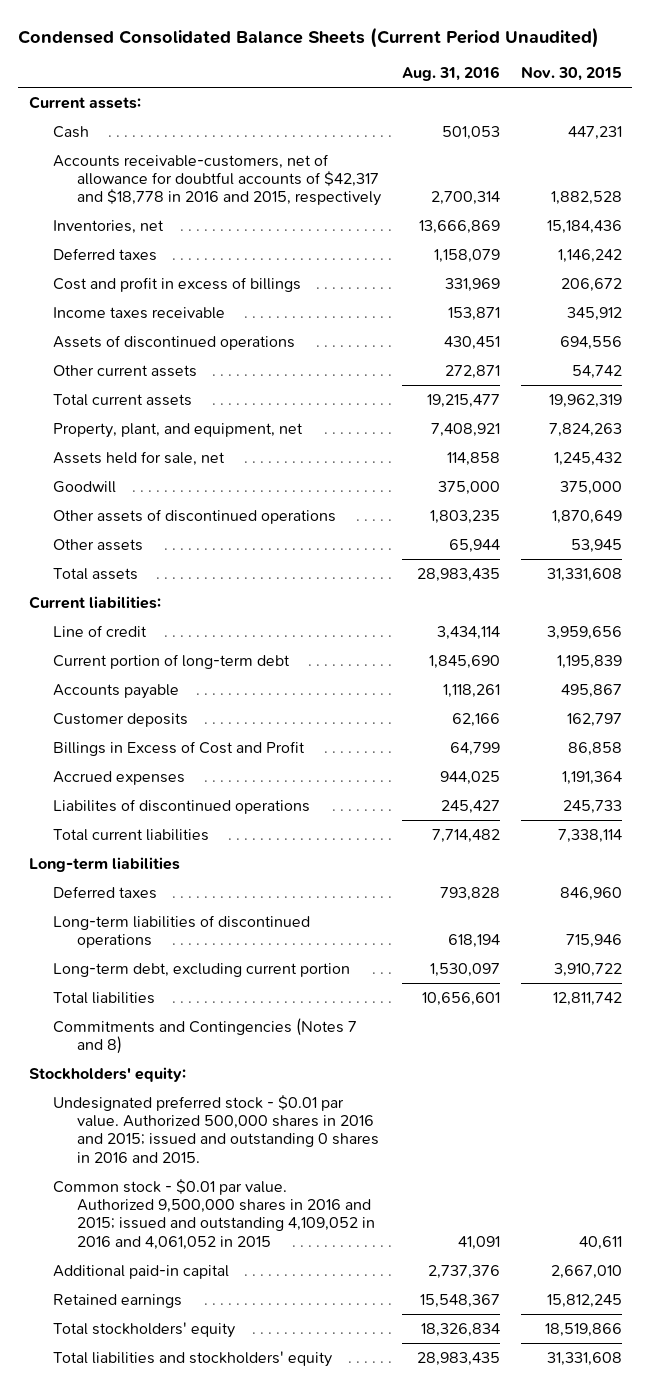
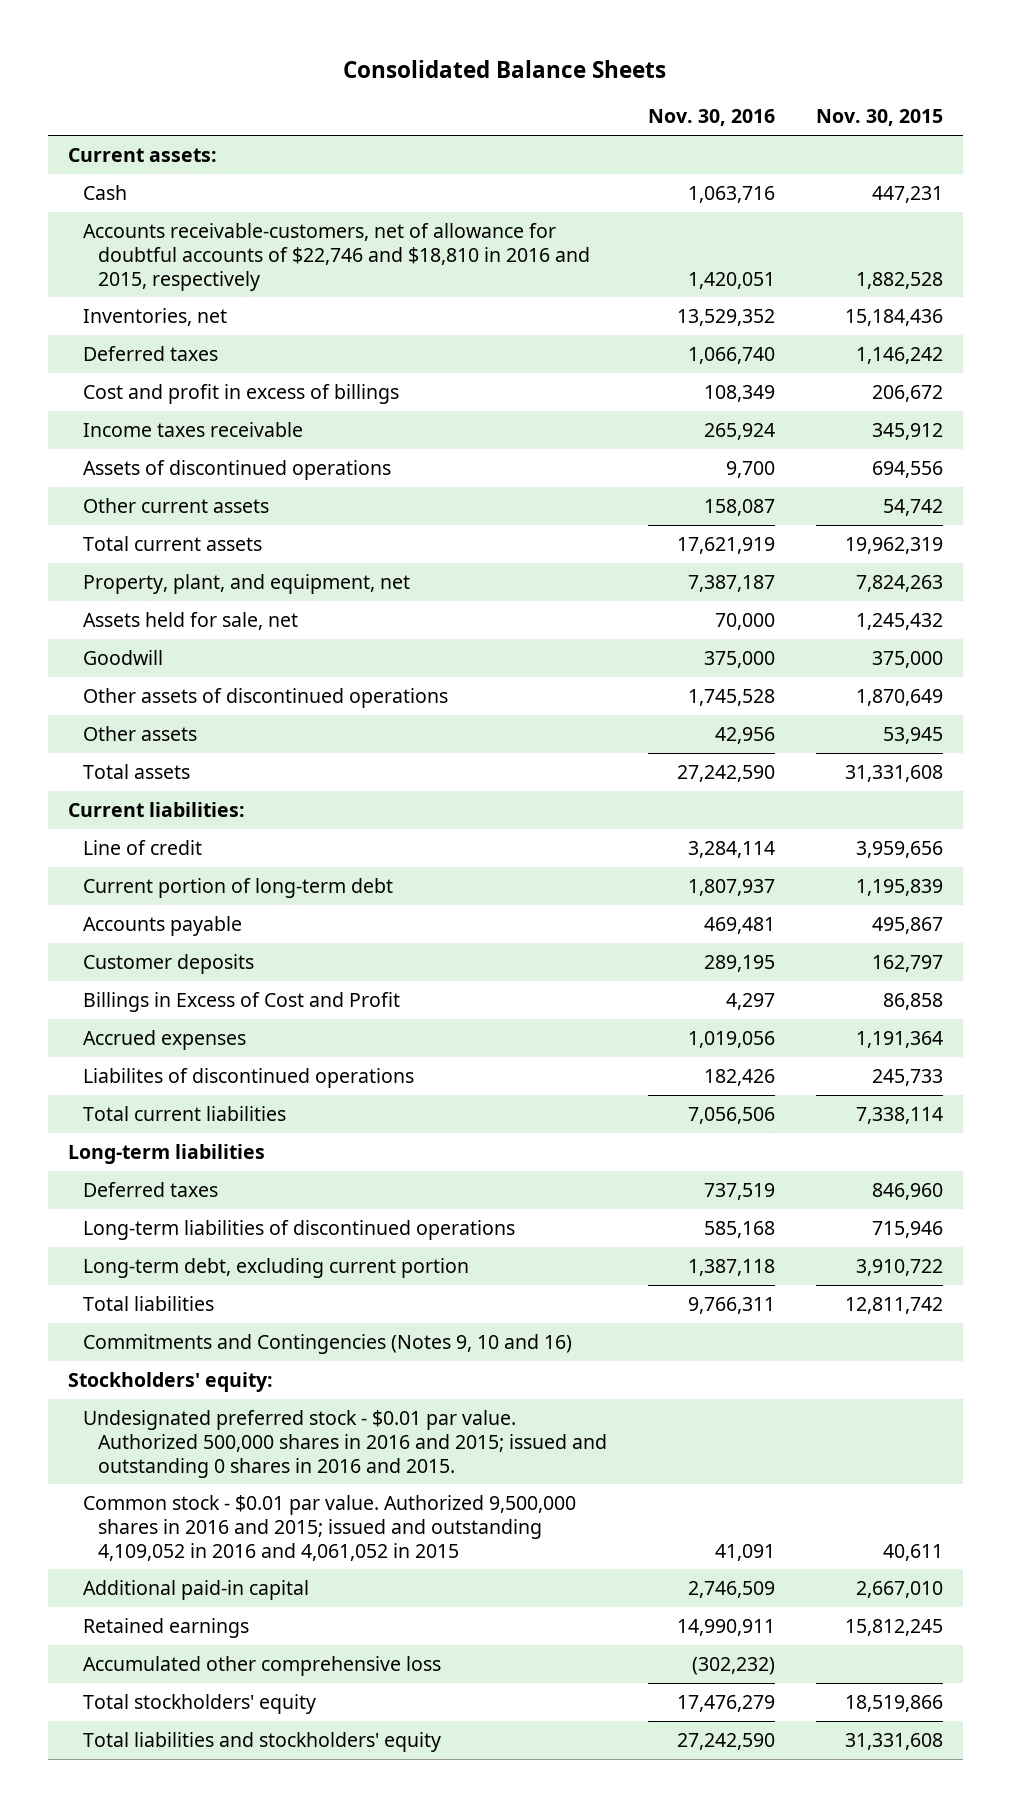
[18,26,600,48] Condensed Consolidated Balance Sheets (Current Period Unaudited) -> [343,60,667,79] Consolidated Balance Sheets
[401,66,500,82] Aug. 31, 2016 -> none
none -> [647,109,775,127] Nov. 30, 2016
[52,153,382,207] Accounts receivable-customers, net of allowance for doubtful accounts of $42,317 and $18,778 in 2016 and 2015, respectively -> [83,222,591,291] Accounts receivable-customers, net of allowance for doubtful accounts of $22,746 and $18,810 in 2016 and 2015, respectively
[52,1017,357,1055] Commitments and Contingencies (Notes 7 and 8) -> [83,1333,573,1354] Commitments and Contingencies (Notes 9, 10 and 16)
none -> [83,1655,442,1676] Accumulated other comprehensive loss

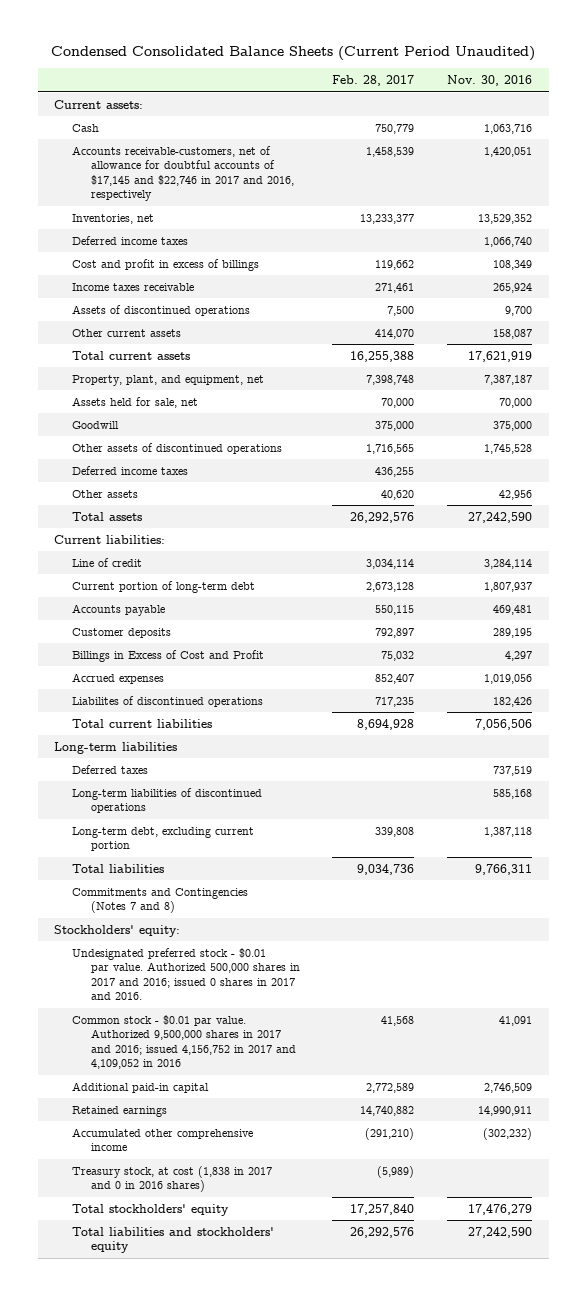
[343,60,667,79] Consolidated Balance Sheets -> [51,46,536,62] Condensed Consolidated Balance Sheets (Current Period Unaudited)
[815,109,943,127] Nov. 30, 2015 -> none
none -> [332,74,415,86] Feb. 28, 2017
[83,222,591,291] Accounts receivable-customers, net of allowance for doubtful accounts of $22,746 and $18,810 in 2016 and 2015, respectively -> [72,145,294,202] Accounts receivable-customers, net of allowance for doubtful accounts of $17,145 and $22,746 in 2017 and 2016, respectively
[83,345,219,361] Deferred taxes -> [72,235,189,245] Deferred income taxes
none -> [72,465,189,475] Deferred income taxes
[83,1333,573,1354] Commitments and Contingencies (Notes 9, 10 and 16) -> [72,887,249,914] Commitments and Contingencies (Notes 7 and 8)
[83,1409,608,1478] Undesignated preferred stock - $0.01 par value. Authorized 500,000 shares in 2016 and 2015; issued and outstanding 0 shares in 2016 and 2015. -> [72,947,300,1001] Undesignated preferred stock - $0.01 par value. Authorized 500,000 shares in 2017 and 2016; issued 0 shares in 2017 and 2016.
[83,1494,577,1561] Common stock - $0.01 par value. Authorized 9,500,000 shares in 2016 and 2015; issued and outstanding 4,109,052 in 2016 and 4,061,052 in 2015 -> [72,1014,296,1070] Common stock - $0.01 par value. Authorized 9,500,000 shares in 2017 and 2016; issued 4,156,752 in 2017 and 4,109,052 in 2016
[83,1655,442,1676] Accumulated other comprehensive loss -> [72,1127,254,1152] Accumulated other comprehensive income
none -> [72,1165,273,1193] Treasury stock, at cost (1,838 in 2017 and 0 in 2016 shares)

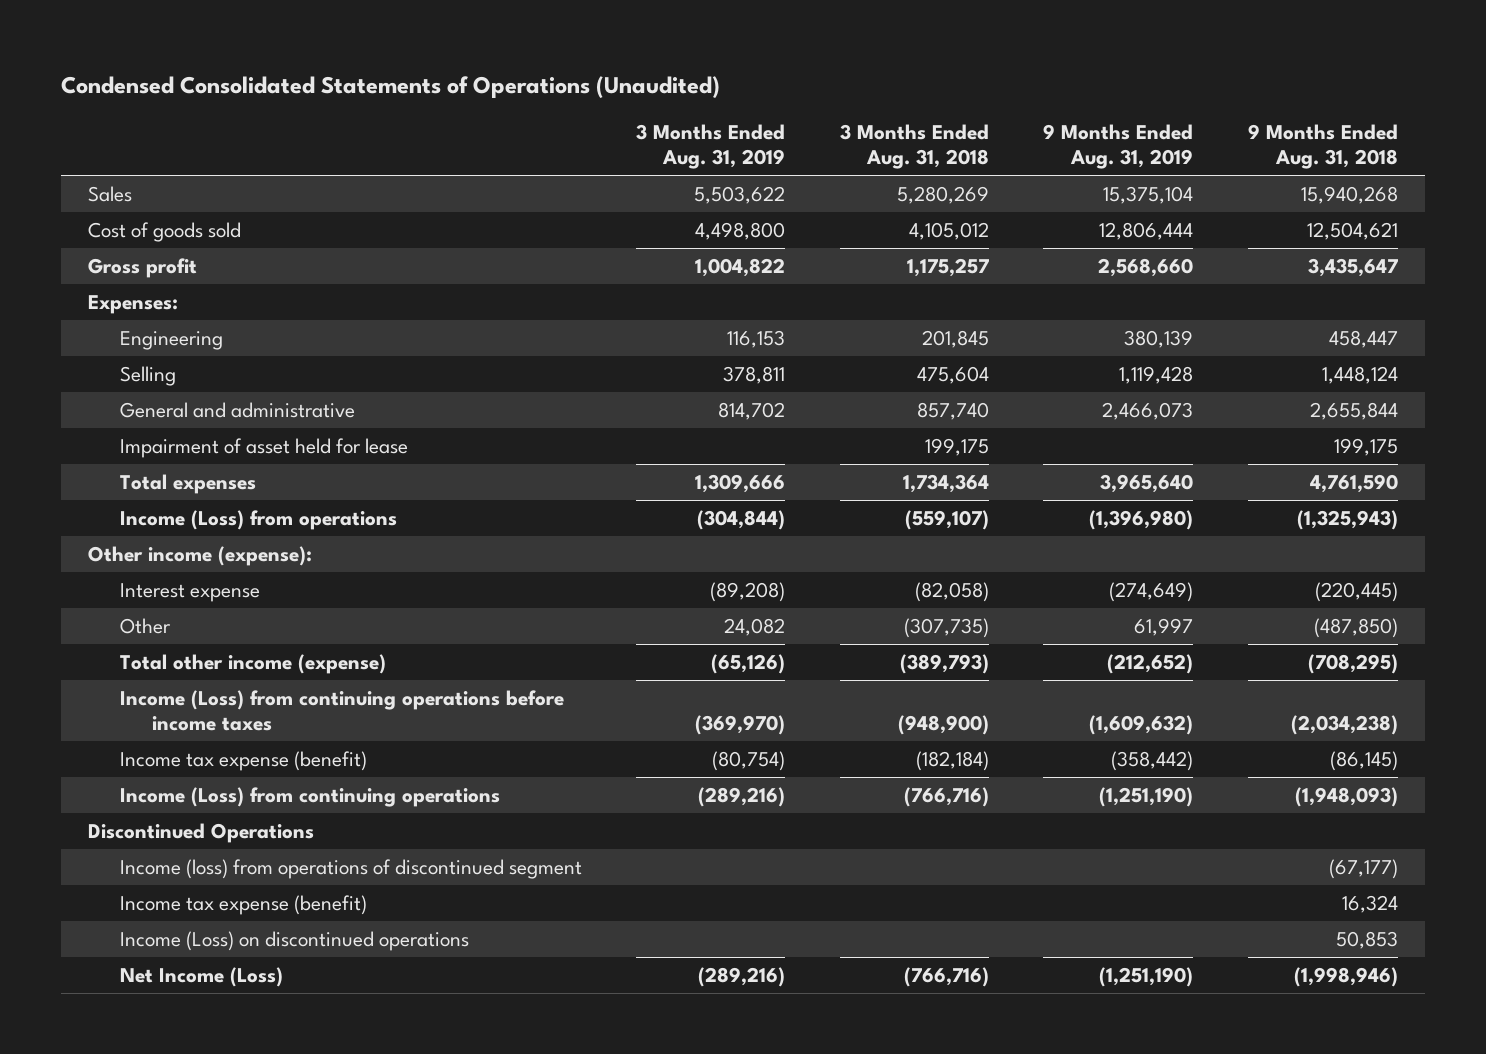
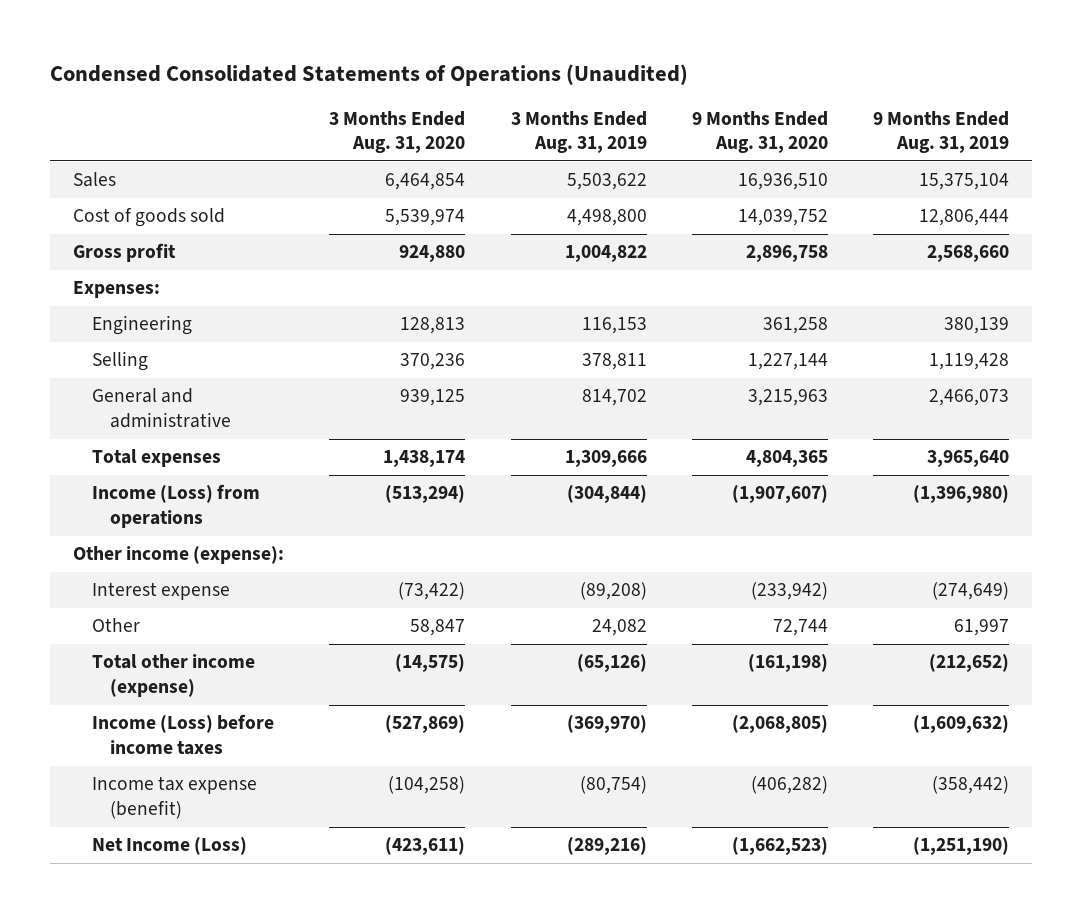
[839,124,989,170] 3 Months Ended Aug. 31, 2018 -> none
[1247,124,1398,170] 9 Months Ended Aug. 31, 2018 -> none
none -> [329,110,466,154] 3 Months Ended Aug. 31, 2020
none -> [691,110,828,154] 9 Months Ended Aug. 31, 2020
[119,437,408,458] Impairment of asset held for lease -> none
[119,689,564,731] Income (Loss) from continuing operations before income taxes -> [91,714,274,756] Income (Loss) before income taxes
[119,786,500,807] Income (Loss) from continuing operations -> none
[87,822,314,843] Discontinued Operations -> none
[119,858,582,879] Income (loss) from operations of discontinued segment -> none
[119,894,367,915] Income tax expense (benefit) -> none
[119,930,469,951] Income (Loss) on discontinued operations -> none

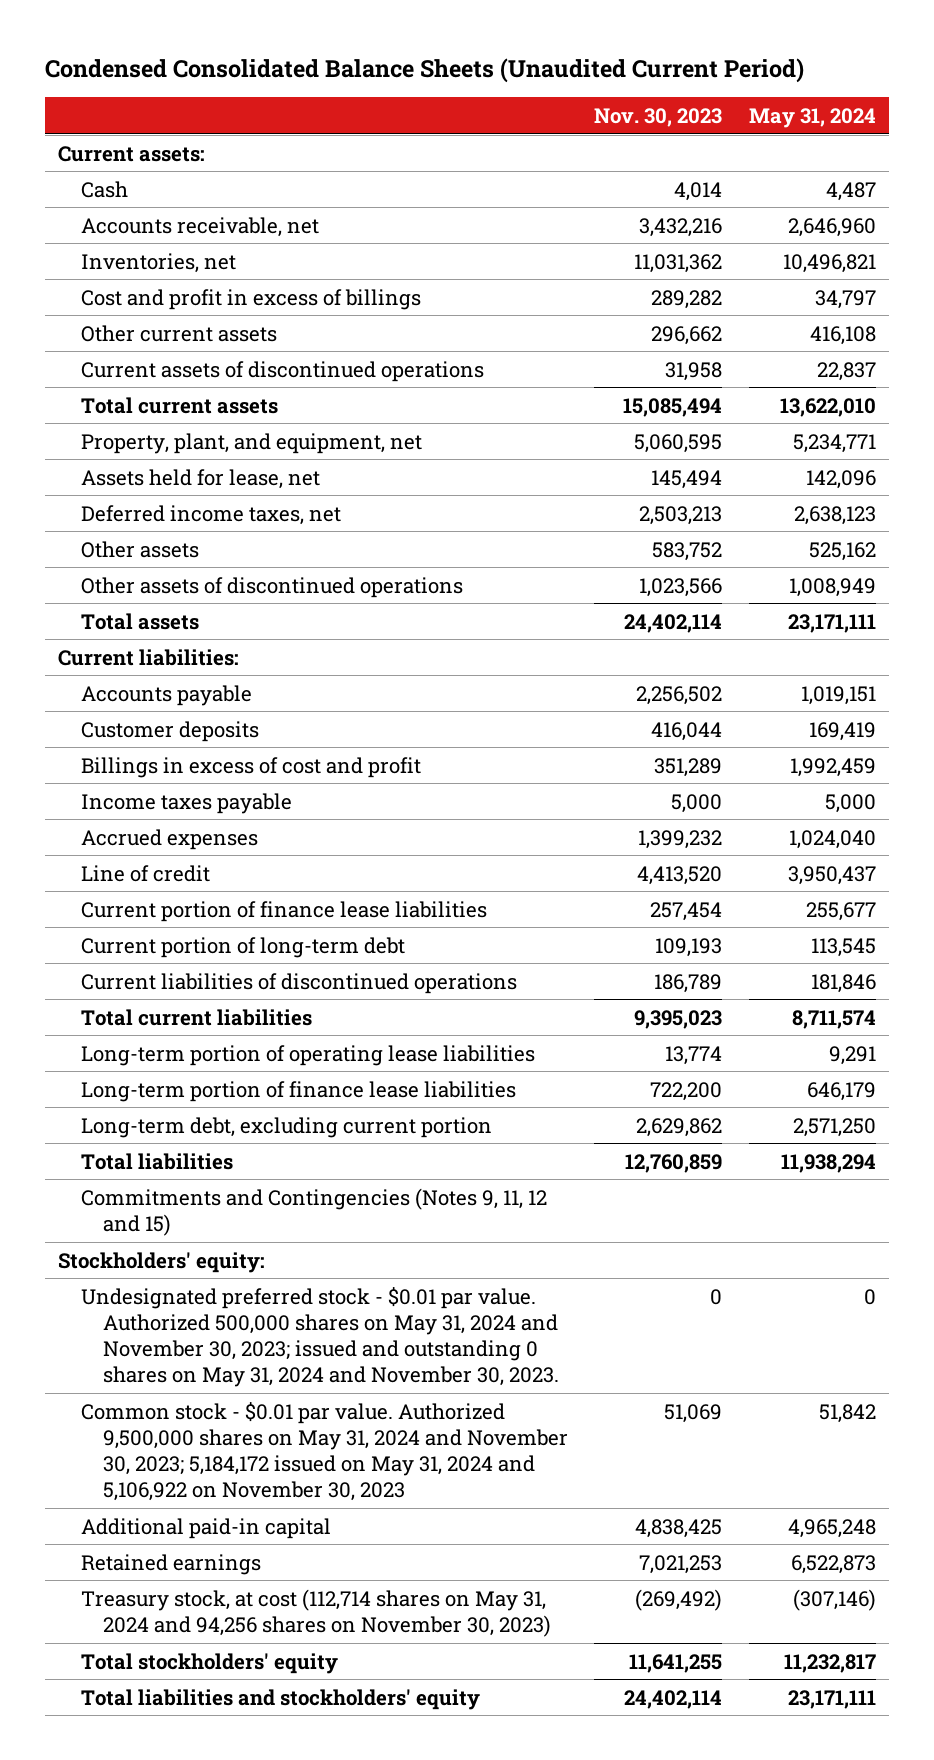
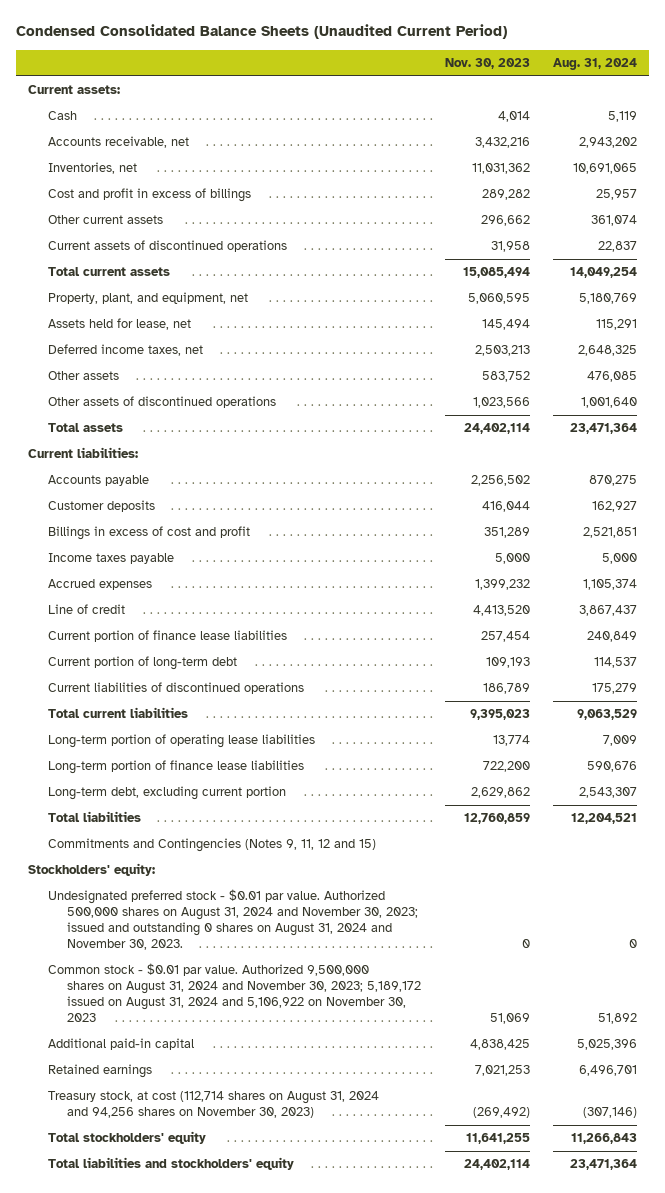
[748,107,876,128] May 31, 2024 -> none
none -> [553,58,638,71] Aug. 31, 2024
[80,1286,560,1387] Undesignated preferred stock - $0.01 par value. Authorized 500,000 shares on May 31, 2024 and November 30, 2023; issued and outstanding 0 shares on May 31, 2024 and November 30, 2023. -> [47,889,418,951] Undesignated preferred stock - $0.01 par value. Authorized 500,000 shares on August 31, 2024 and November 30, 2023; issued and outstanding 0 shares on August 31, 2024 and November 30, 2023.
[80,1401,569,1501] Common stock - $0.01 par value. Authorized 9,500,000 shares on May 31, 2024 and November 30, 2023; 5,184,172 issued on May 31, 2024 and 5,106,922 on November 30, 2023 -> [47,963,421,1023] Common stock - $0.01 par value. Authorized 9,500,000 shares on August 31, 2024 and November 30, 2023; 5,189,172 issued on August 31, 2024 and 5,106,922 on November 30, 2023
[80,1588,552,1637] Treasury stock, at cost (112,714 shares on May 31, 2024 and 94,256 shares on November 30, 2023) -> [47,1091,379,1119] Treasury stock, at cost (112,714 shares on August 31, 2024 and 94,256 shares on November 30, 2023)

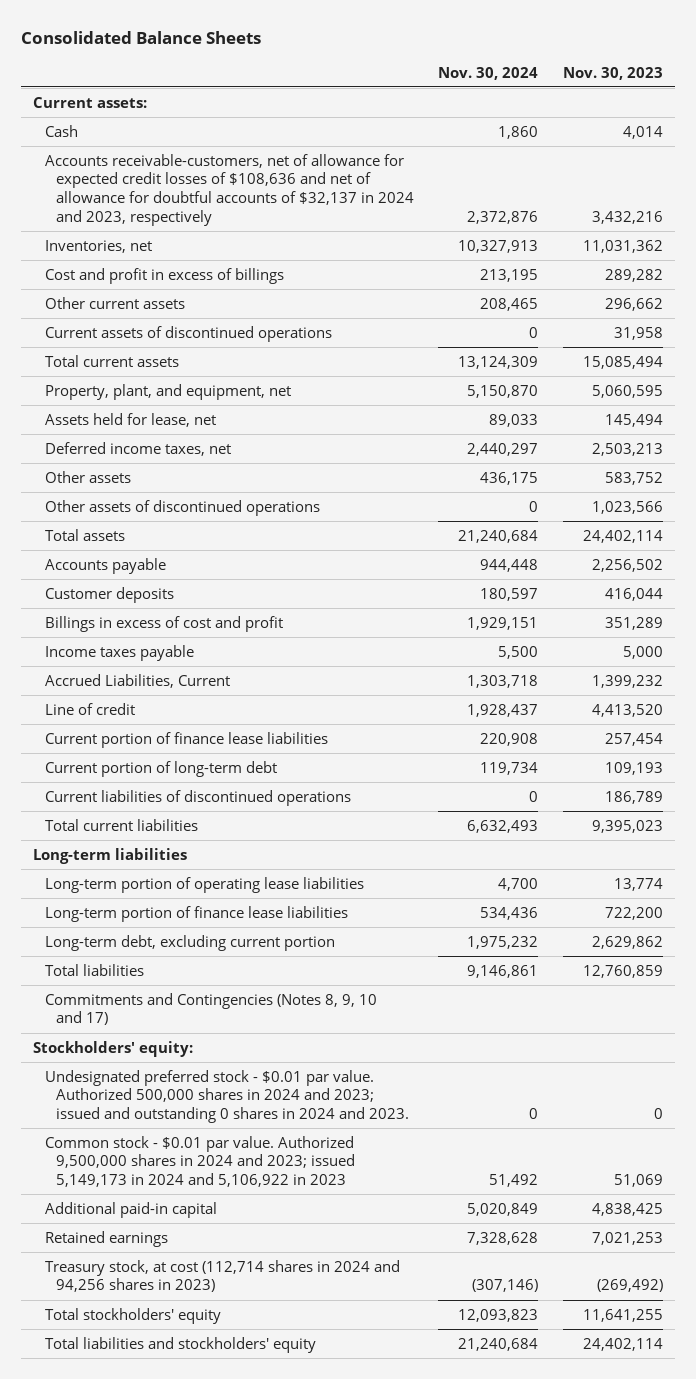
[16,24,508,40] Condensed Consolidated Balance Sheets (Unaudited Current Period) -> [21,30,262,44] Consolidated Balance Sheets
[553,58,638,71] Aug. 31, 2024 -> none
none -> [438,66,539,80] Nov. 30, 2024
[47,136,189,149] Accounts receivable, net -> [44,153,415,226] Accounts receivable-customers, net of allowance for expected credit losses of $108,636 and net of allowance for doubtful accounts of $32,137 in 2024 and 2023, respectively
[28,447,139,459] Current liabilities: -> none
[47,579,152,591] Accrued expenses -> [44,673,230,688] Accrued Liabilities, Current
none -> [33,847,188,864] Long-term liabilities
[47,838,376,853] Commitments and Contingencies (Notes 9, 11, 12 and 15) -> [44,992,377,1026] Commitments and Contingencies (Notes 8, 9, 10 and 17)
[47,889,418,951] Undesignated preferred stock - $0.01 par value. Authorized 500,000 shares on August 31, 2024 and November 30, 2023; issued and outstanding 0 shares on August 31, 2024 and November 30, 2023. -> [44,1069,410,1124] Undesignated preferred stock - $0.01 par value. Authorized 500,000 shares in 2024 and 2023; issued and outstanding 0 shares in 2024 and 2023.
[47,963,421,1023] Common stock - $0.01 par value. Authorized 9,500,000 shares on August 31, 2024 and November 30, 2023; 5,189,172 issued on August 31, 2024 and 5,106,922 on November 30, 2023 -> [44,1135,356,1188] Common stock - $0.01 par value. Authorized 9,500,000 shares in 2024 and 2023; issued 5,149,173 in 2024 and 5,106,922 in 2023
[47,1091,379,1119] Treasury stock, at cost (112,714 shares on August 31, 2024 and 94,256 shares on November 30, 2023) -> [44,1259,400,1293] Treasury stock, at cost (112,714 shares in 2024 and 94,256 shares in 2023)

